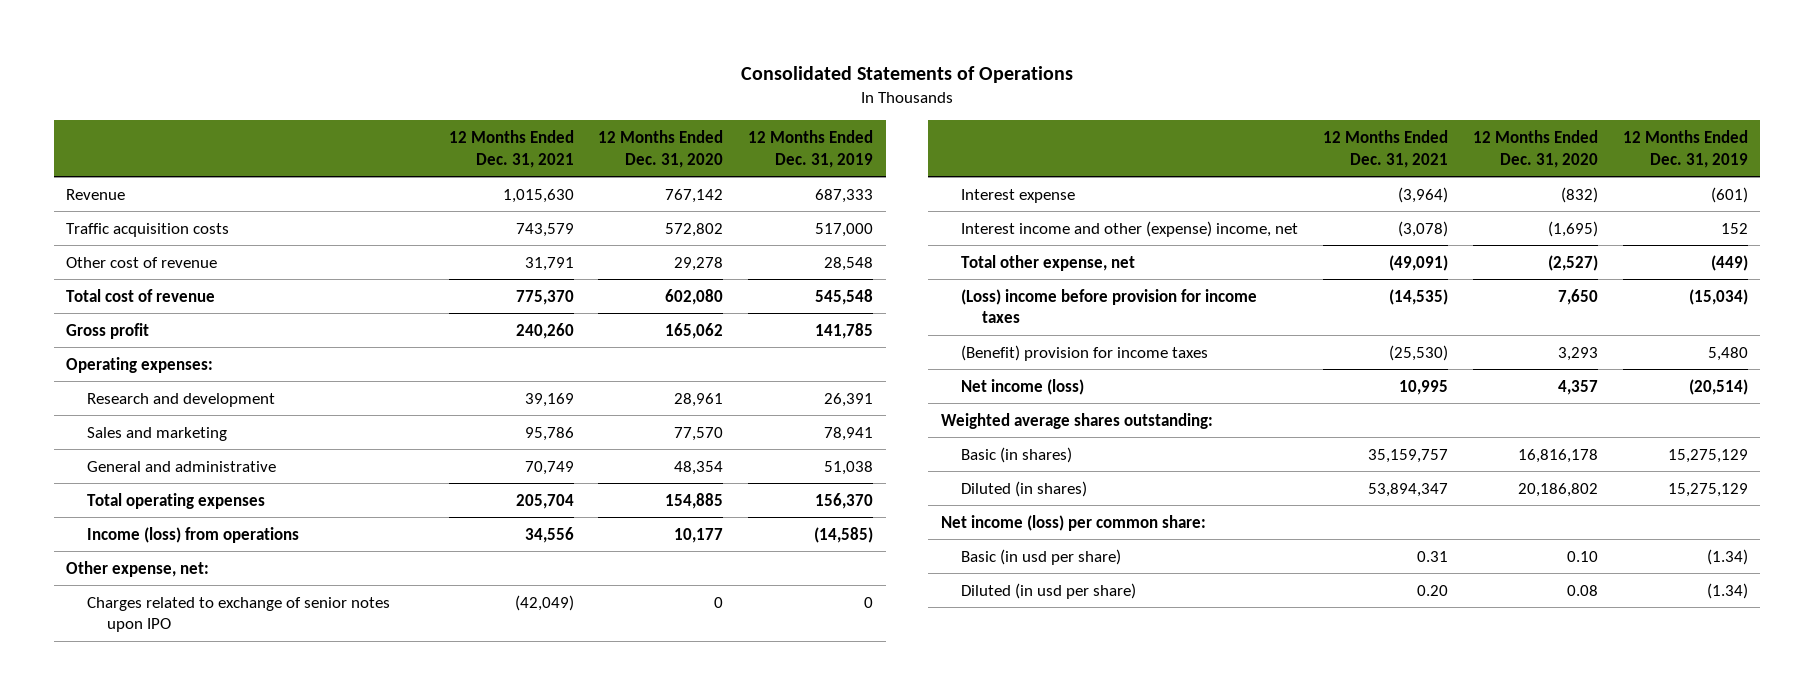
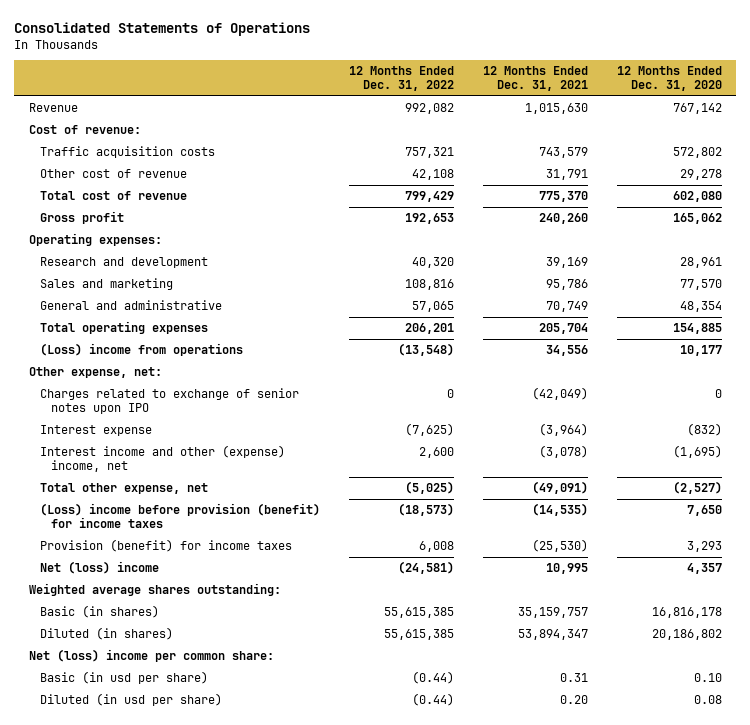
[748,129,874,168] 12 Months Ended Dec. 31, 2019 -> none
none -> [348,66,454,92] 12 Months Ended Dec. 31, 2022
none -> [28,125,141,135] Cost of revenue:
[86,526,299,543] Income (loss) from operations -> [39,343,243,357] (Loss) income from operations
[961,288,1258,324] (Loss) income before provision for income taxes -> [39,503,320,529] (Loss) income before provision (benefit) for income taxes
[961,344,1209,361] (Benefit) provision for income taxes -> [39,539,292,553] Provision (benefit) for income taxes
[961,378,1085,395] Net income (loss) -> [39,561,159,575] Net (loss) income
[940,514,1206,531] Net income (loss) per common share: -> [28,649,274,663] Net (loss) income per common share:

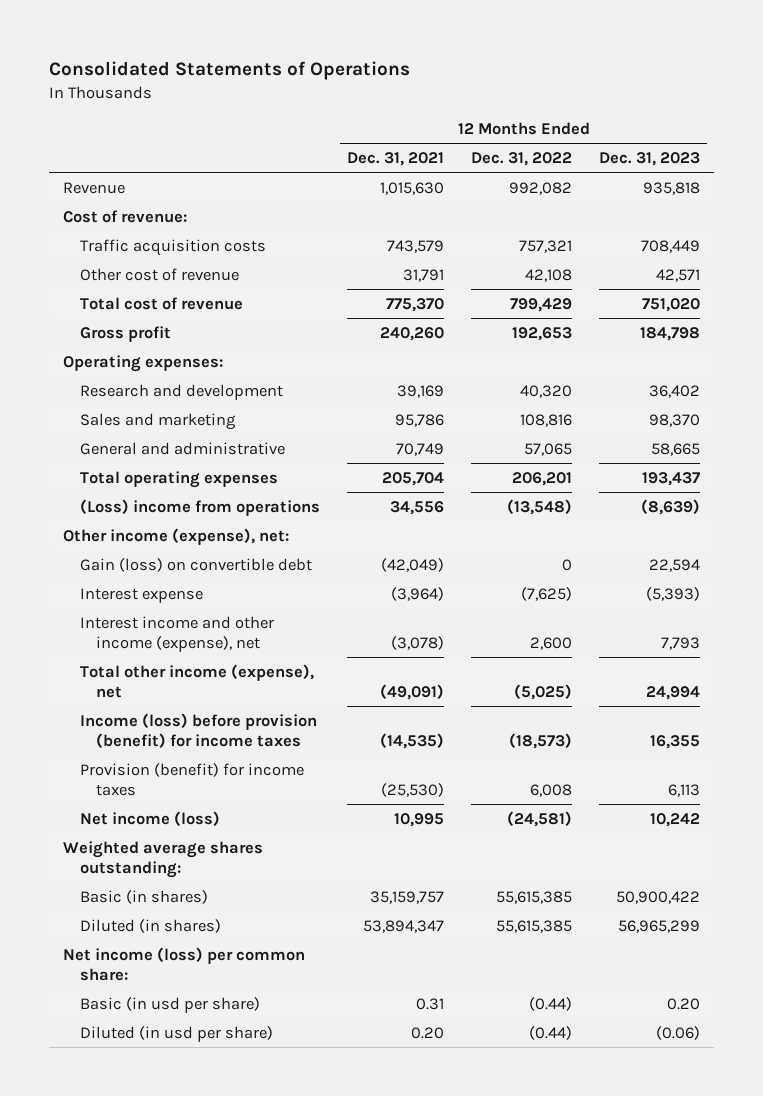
[616,66,722,92] 12 Months Ended Dec. 31, 2020 -> none
none -> [599,152,701,167] Dec. 31, 2023
[28,367,162,379] Other expense, net: -> [63,527,290,545] Other income (expense), net:
[39,388,299,415] Charges related to exchange of senior notes upon IPO -> [79,557,312,572] Gain (loss) on convertible debt
[39,445,285,473] Interest income and other (expense) income, net -> [79,615,274,653] Interest income and other income (expense), net
[39,483,208,495] Total other expense, net -> [79,663,314,699] Total other income (expense), net
[39,503,320,529] (Loss) income before provision (benefit) for income taxes -> [79,712,317,749] Income (loss) before provision (benefit) for income taxes
[39,561,159,575] Net (loss) income -> [79,810,220,826] Net income (loss)
[28,649,274,663] Net (loss) income per common share: -> [63,946,306,982] Net income (loss) per common share:

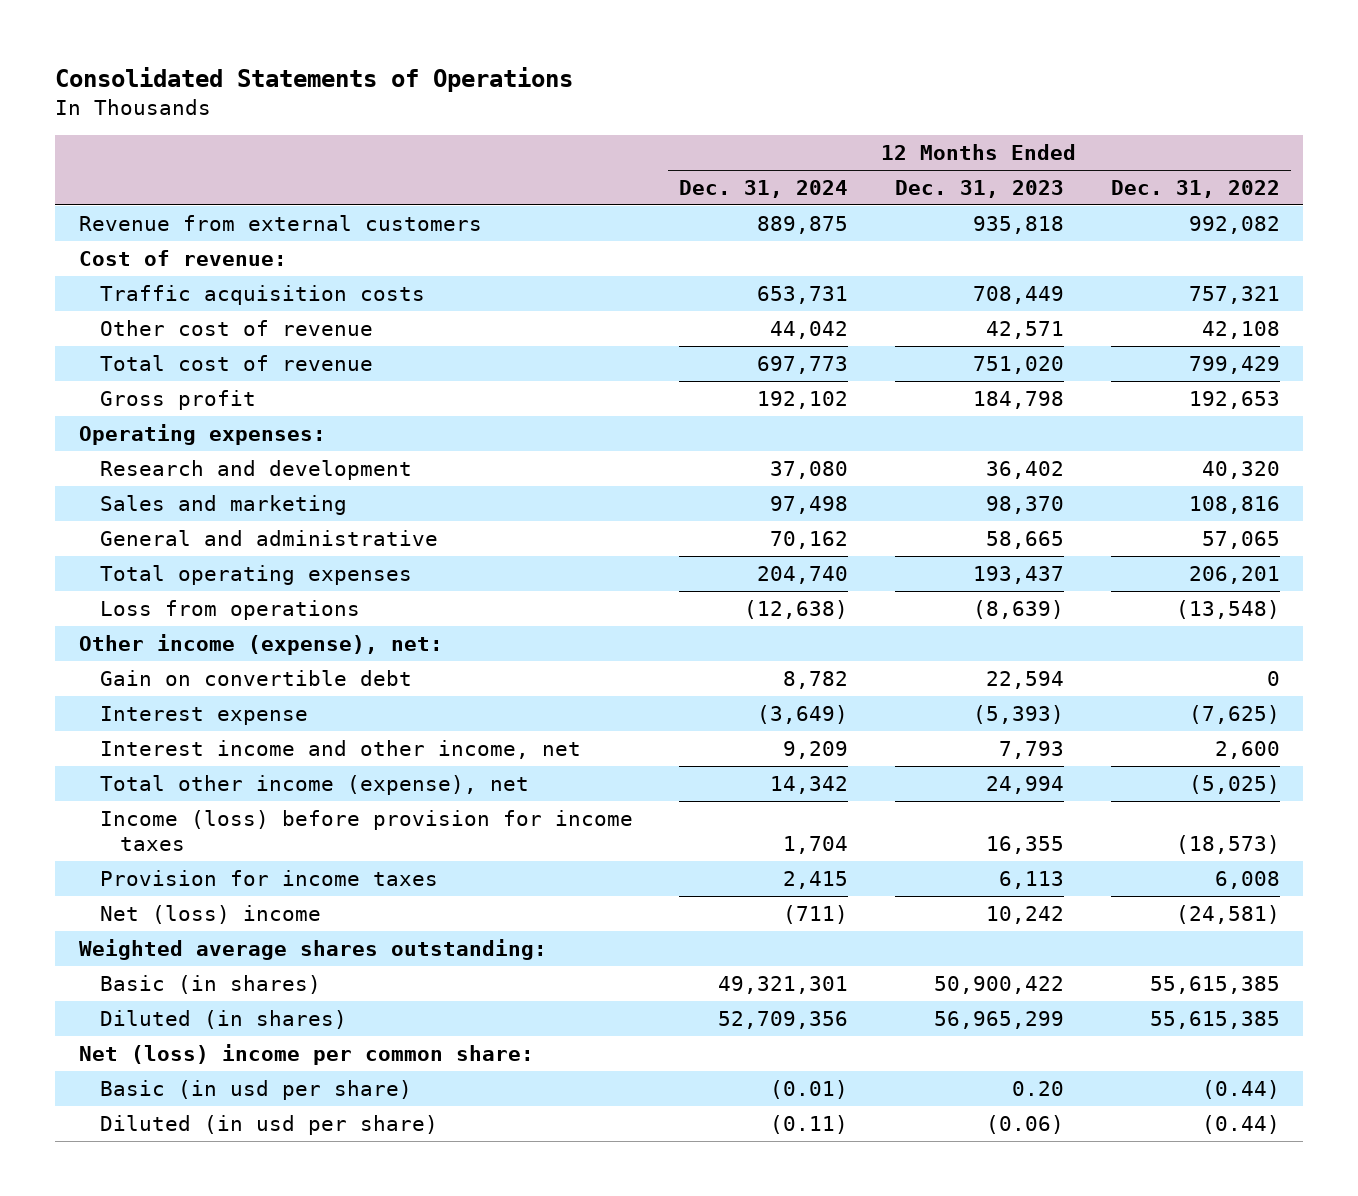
[346,152,444,167] Dec. 31, 2021 -> none
none -> [679,179,849,198] Dec. 31, 2024
[63,181,126,194] Revenue -> [78,214,482,231] Revenue from external customers
[79,498,320,516] (Loss) income from operations -> [99,599,360,620] Loss from operations
[79,557,312,572] Gain (loss) on convertible debt -> [99,669,412,686] Gain on convertible debt
[79,615,274,653] Interest income and other income (expense), net -> [99,739,581,759] Interest income and other income, net
[79,712,317,749] Income (loss) before provision (benefit) for income taxes -> [99,809,633,851] Income (loss) before provision for income taxes
[79,762,304,797] Provision (benefit) for income taxes -> [99,869,438,886] Provision for income taxes
[79,810,220,826] Net income (loss) -> [99,904,321,924] Net (loss) income
[63,946,306,982] Net income (loss) per common share: -> [78,1043,534,1065] Net (loss) income per common share:

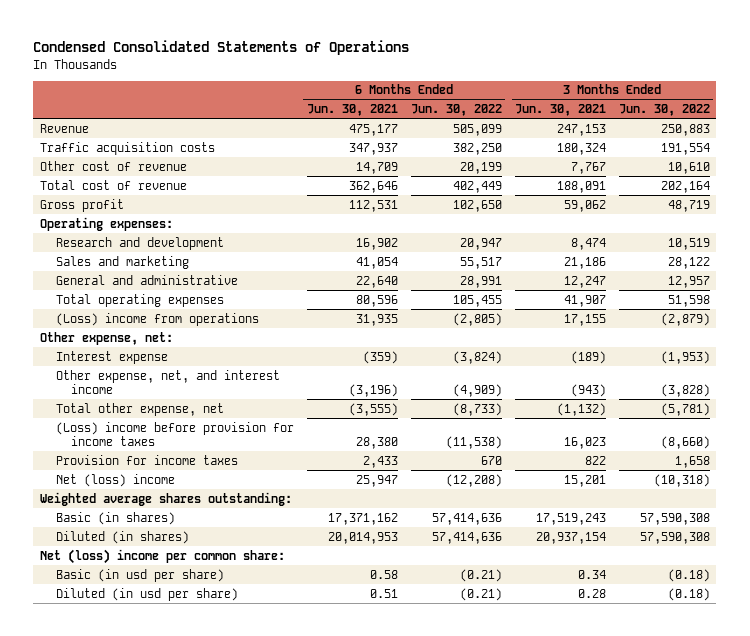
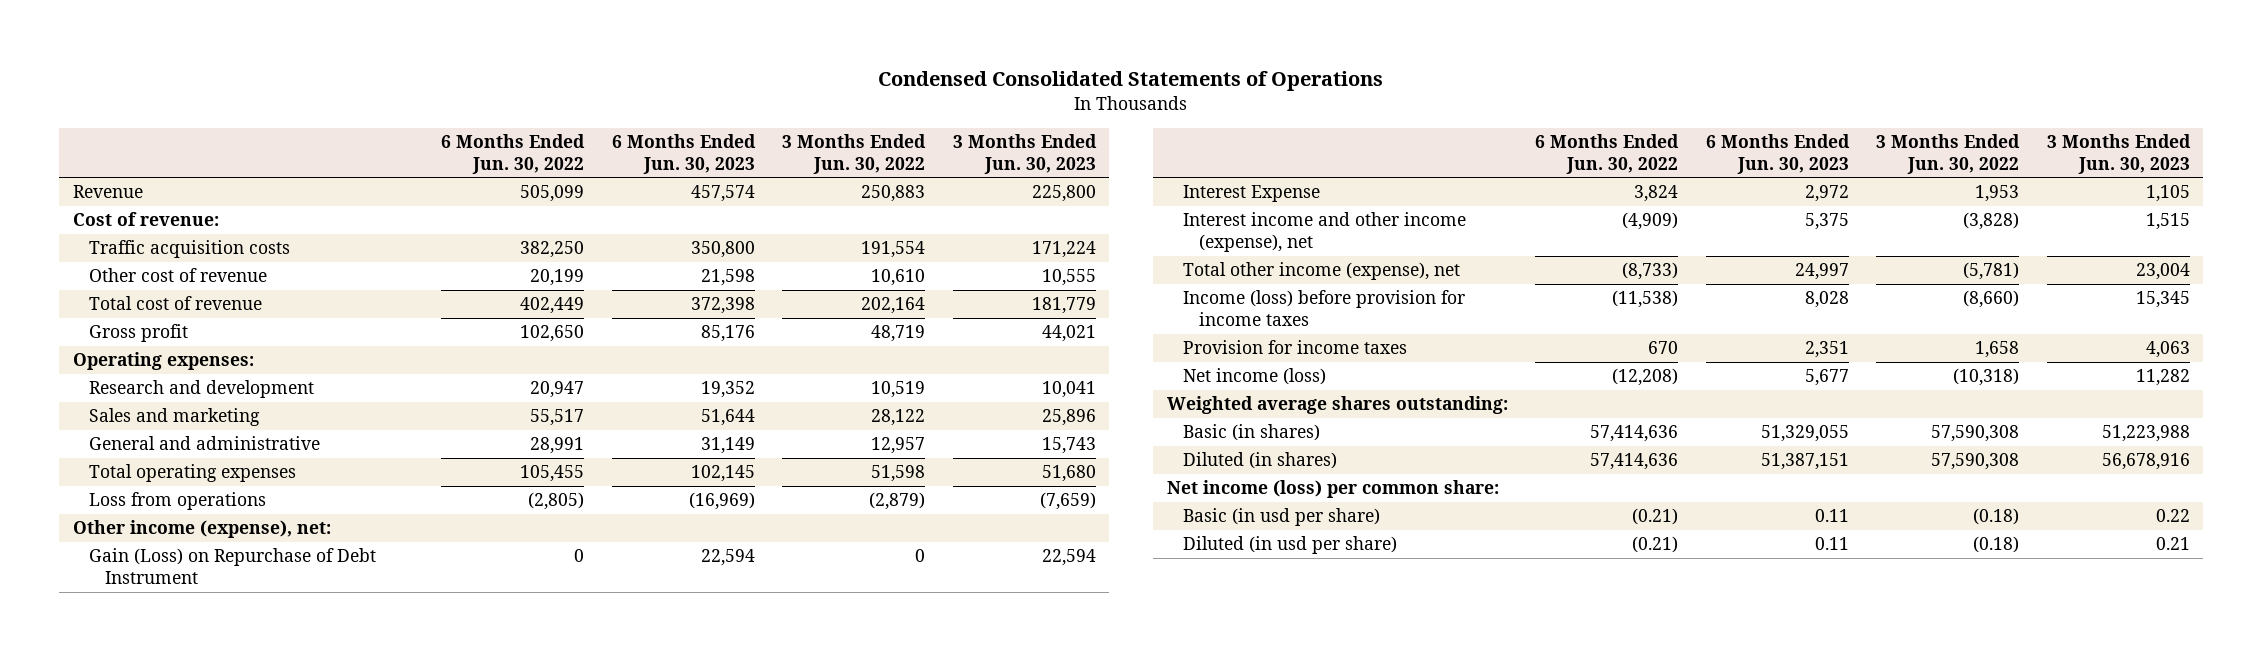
[306,104,398,117] Jun. 30, 2021 -> none
[514,104,606,117] Jun. 30, 2021 -> none
none -> [611,133,756,174] 6 Months Ended Jun. 30, 2023
none -> [952,133,1097,174] 3 Months Ended Jun. 30, 2023
none -> [72,212,219,227] Cost of revenue:
[55,312,259,326] (Loss) income from operations -> [88,492,266,511] Loss from operations
[39,331,173,345] Other expense, net: -> [72,520,331,539] Other income (expense), net:
none -> [88,548,376,585] Gain (Loss) on Repurchase of Debt Instrument
[55,350,168,364] Interest expense -> [1182,185,1320,203] Interest Expense
[452,350,502,364] (3,824) -> [1634,185,1679,203] 3,824
[660,350,710,364] (1,953) -> [1975,185,2020,203] 1,953
[55,369,280,394] Other expense, net, and interest income -> [1182,212,1466,253] Interest income and other income (expense), net
[55,402,224,416] Total other expense, net -> [1182,262,1460,281] Total other income (expense), net
[55,421,294,446] (Loss) income before provision for income taxes -> [1182,290,1465,327] Income (loss) before provision for income taxes
[55,473,175,487] Net (loss) income -> [1182,368,1326,386] Net income (loss)
[39,548,285,564] Net (loss) income per common share: -> [1166,480,1499,499] Net income (loss) per common share:

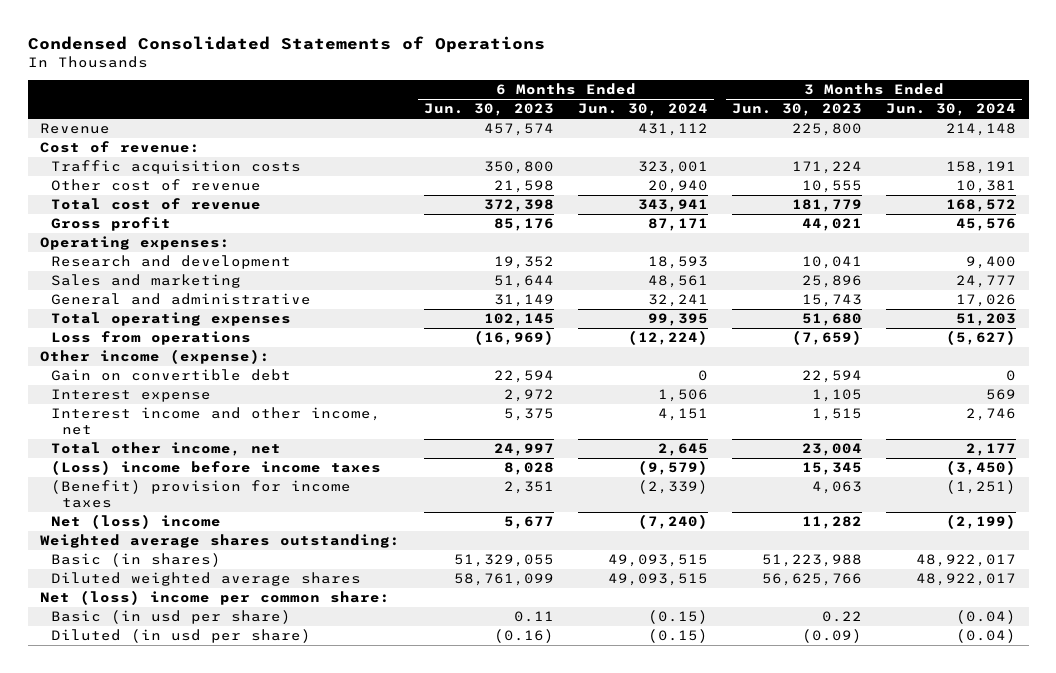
[441,133,586,174] 6 Months Ended Jun. 30, 2022 -> none
[782,133,927,174] 3 Months Ended Jun. 30, 2022 -> none
none -> [578,103,709,117] Jun. 30, 2024
none -> [886,103,1017,117] Jun. 30, 2024
[72,520,331,539] Other income (expense), net: -> [39,349,270,365] Other income (expense):
[88,548,376,585] Gain (Loss) on Repurchase of Debt Instrument -> [50,369,291,382] Gain on convertible debt
[1182,185,1320,203] Interest Expense -> [50,389,211,403] Interest expense
[1182,212,1466,253] Interest income and other income (expense), net -> [50,407,381,435] Interest income and other income, net
[1182,262,1460,281] Total other income (expense), net -> [50,442,281,457] Total other income, net
[1182,290,1465,327] Income (loss) before provision for income taxes -> [50,460,381,476] (Loss) income before income taxes
[1182,340,1407,355] Provision for income taxes -> [50,480,351,508] (Benefit) provision for income taxes
[1182,368,1326,386] Net income (loss) -> [50,514,221,530] Net (loss) income
[1182,452,1337,470] Diluted (in shares) -> [50,572,361,587] Diluted weighted average shares
[1760,453,1849,471] 51,387,151 -> [454,573,555,587] 58,761,099
[2101,453,2190,471] 56,678,916 -> [762,573,863,587] 56,625,766
[1166,480,1499,499] Net income (loss) per common share: -> [39,590,390,606] Net (loss) income per common share:
[1814,537,1849,551] 0.11 -> [494,629,555,644] (0.16)
[2155,537,2190,551] 0.21 -> [802,629,863,644] (0.09)

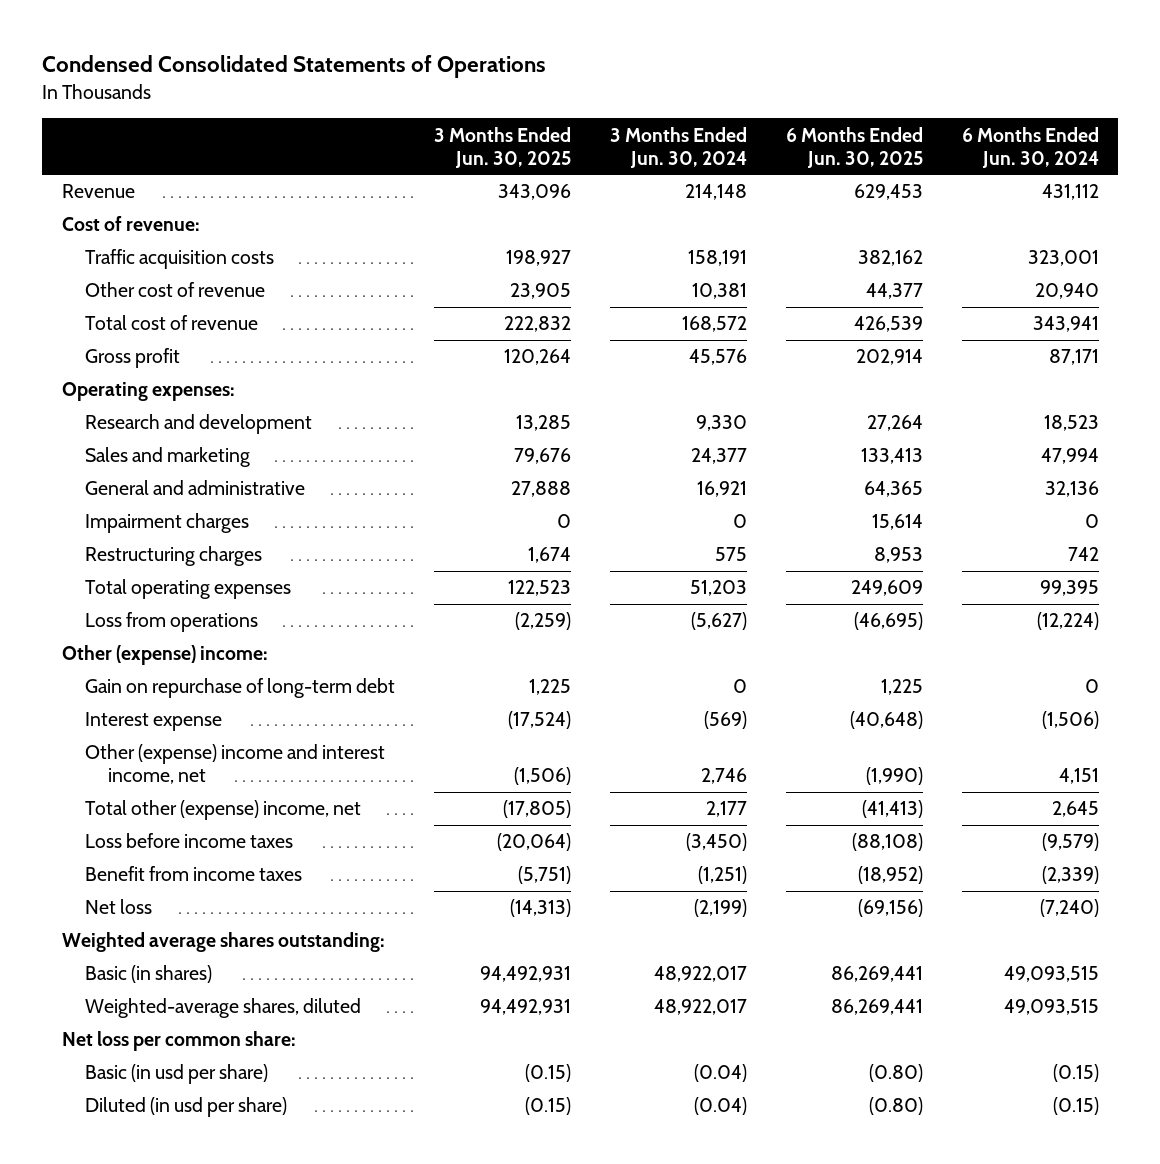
[424,103,555,117] Jun. 30, 2023 -> none
[732,103,863,117] Jun. 30, 2023 -> none
none -> [433,126,571,168] 3 Months Ended Jun. 30, 2025
none -> [785,126,923,168] 6 Months Ended Jun. 30, 2025
[648,256,709,270] 18,593 -> [1043,415,1099,432] 18,523
[966,256,1017,270] 9,400 -> [695,415,747,432] 9,330
[648,275,709,289] 48,561 -> [1040,448,1099,465] 47,994
[956,275,1017,289] 24,777 -> [690,448,747,465] 24,377
[648,294,709,308] 32,241 -> [1044,481,1099,498] 32,136
[956,294,1017,308] 17,026 -> [696,481,747,498] 16,921
none -> [85,513,250,534] Impairment charges
none -> [85,546,263,567] Restructuring charges
[39,349,270,365] Other income (expense): -> [61,645,268,666] Other (expense) income:
[50,369,291,382] Gain on convertible debt -> [85,678,396,699] Gain on repurchase of long-term debt
[658,389,709,403] 1,506 -> [1041,711,1099,730] (1,506)
[986,389,1017,401] 569 -> [703,711,747,730] (569)
[50,407,381,435] Interest income and other income, net -> [85,744,386,785] Other (expense) income and interest income, net
[50,442,281,457] Total other income, net -> [85,800,362,821] Total other (expense) income, net
[50,460,381,476] (Loss) income before income taxes -> [85,833,294,849] Loss before income taxes
[50,480,351,508] (Benefit) provision for income taxes -> [85,866,303,882] Benefit from income taxes
[50,514,221,530] Net (loss) income -> [85,899,153,915] Net loss
[50,572,361,587] Diluted weighted average shares -> [85,998,362,1019] Weighted-average shares, diluted
[39,590,390,606] Net (loss) income per common share: -> [61,1031,296,1052] Net loss per common share:

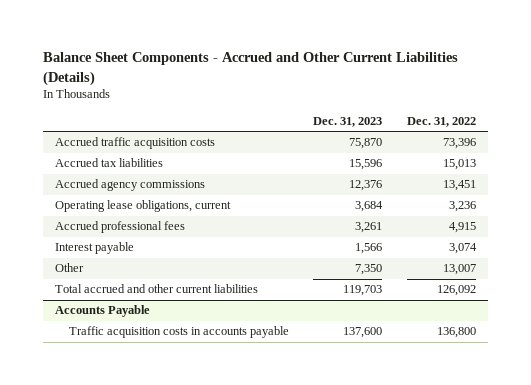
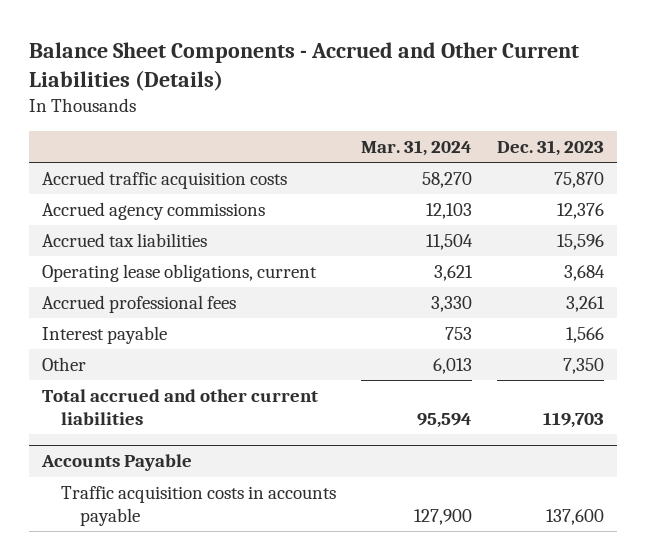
[406,117,476,128] Dec. 31, 2022 -> none
none -> [360,140,472,157] Mar. 31, 2024
[55,158,164,168] Accrued tax liabilities -> [41,233,207,248] Accrued tax liabilities

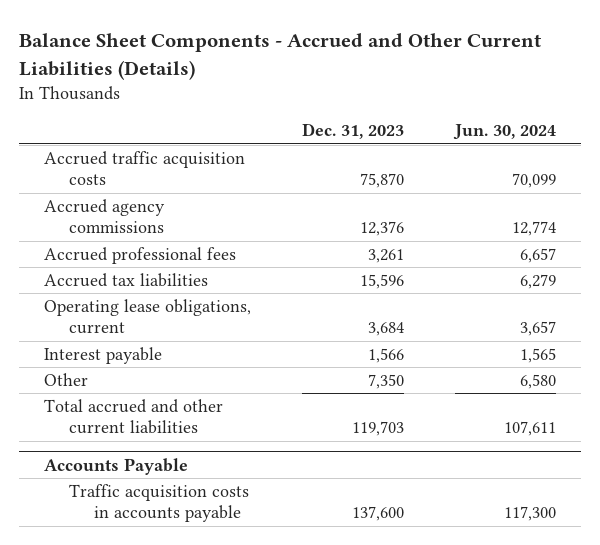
[360,140,472,157] Mar. 31, 2024 -> none
none -> [452,124,556,141] Jun. 30, 2024
[41,295,236,314] Accrued professional fees -> [44,247,237,265] Accrued professional fees

